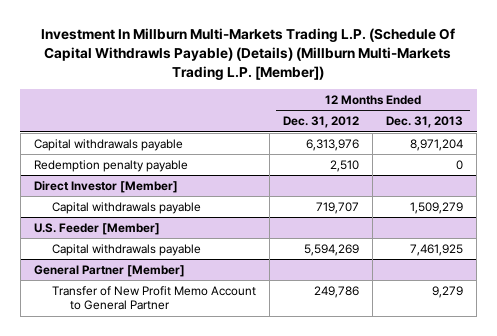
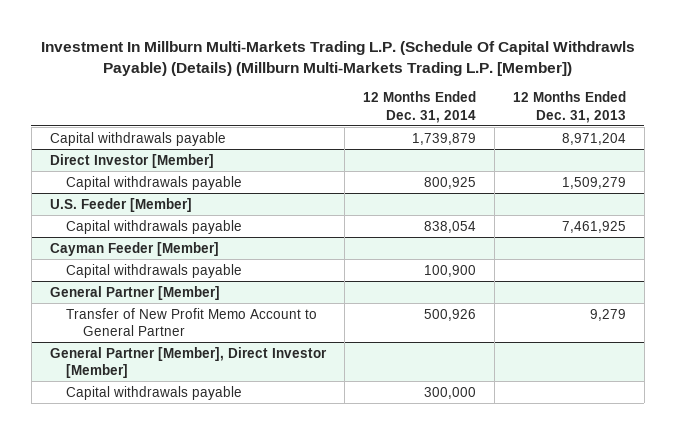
[283,116,360,129] Dec. 31, 2012 -> none
none -> [362,91,476,123] 12 Months Ended Dec. 31, 2014
[33,160,188,173] Redemption penalty payable -> none
none -> [49,241,219,256] Cayman Feeder [Member]
none -> [66,263,243,278] Capital withdrawals payable
none -> [49,346,327,378] General Partner [Member], Direct Investor [Member]
none -> [66,385,243,400] Capital withdrawals payable

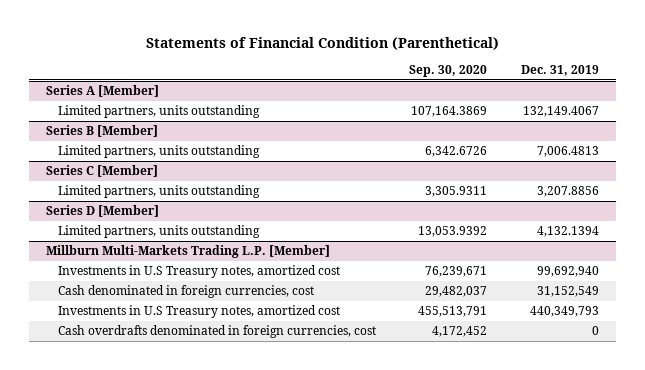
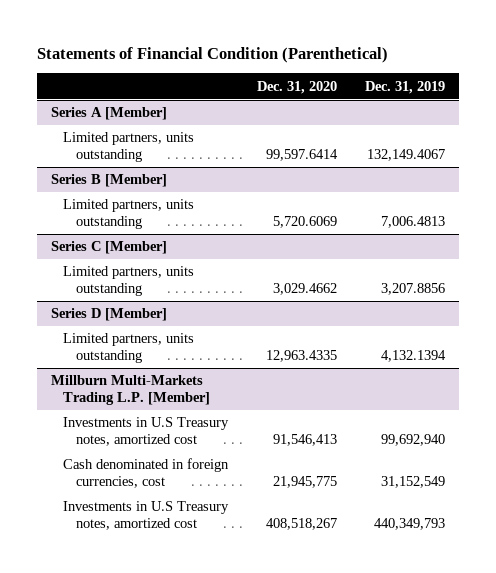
[409,65,488,78] Sep. 30, 2020 -> none
none -> [256,80,337,94] Dec. 31, 2020
[57,325,376,339] Cash overdrafts denominated in foreign currencies, cost -> none

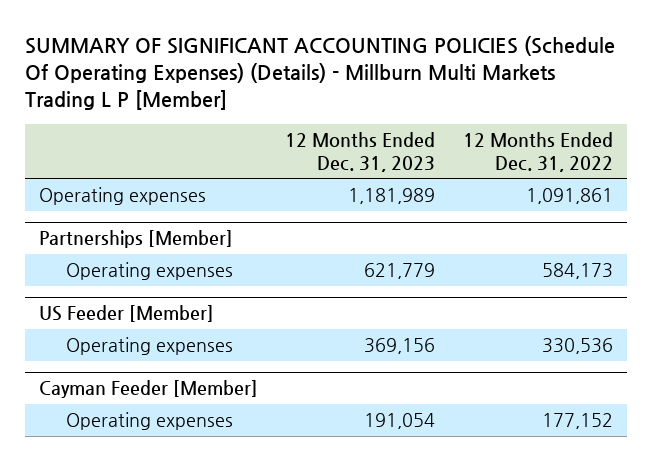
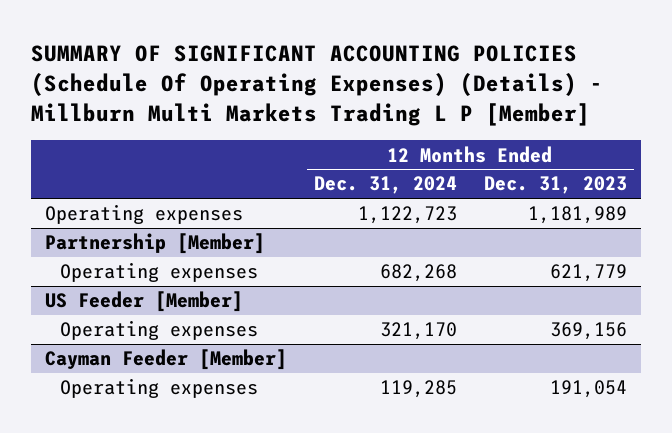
[463,132,614,172] 12 Months Ended Dec. 31, 2022 -> none
none -> [313,176,457,195] Dec. 31, 2024
[38,230,233,249] Partnerships [Member] -> [44,233,265,255] Partnership [Member]

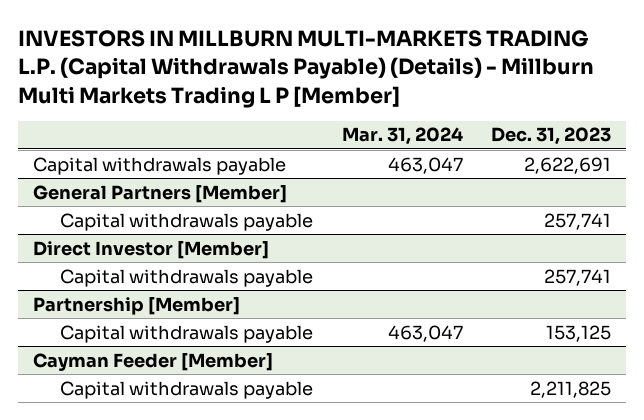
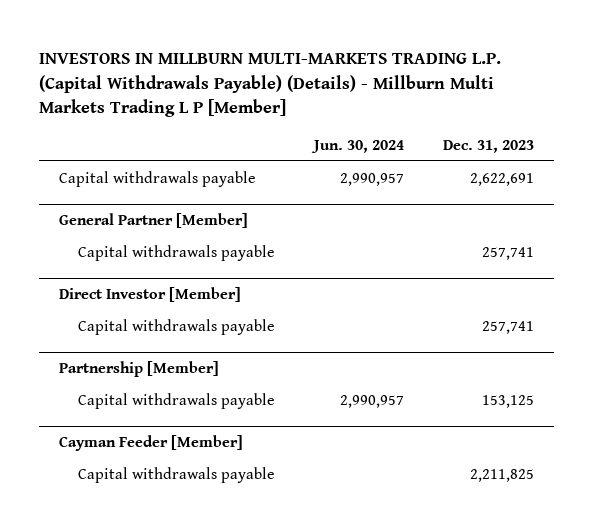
[341,127,463,146] Mar. 31, 2024 -> none
none -> [311,139,405,153] Jun. 30, 2024
[32,184,287,203] General Partners [Member] -> [59,212,249,228] General Partner [Member]

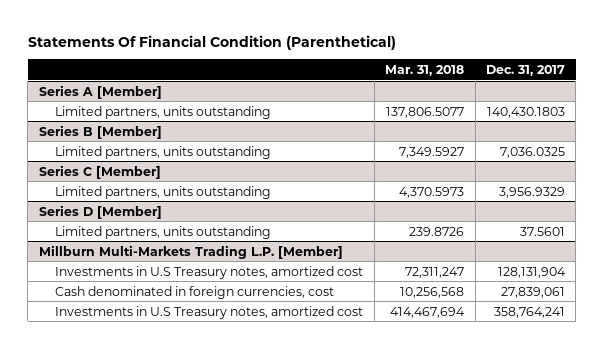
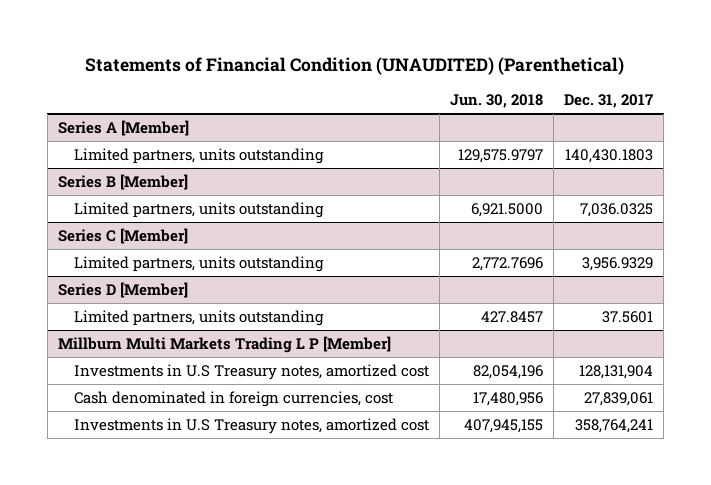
[27,34,396,50] Statements Of Financial Condition (Parenthetical) -> [85,56,625,75] Statements of Financial Condition (UNAUDITED) (Parenthetical)
[385,64,465,76] Mar. 31, 2018 -> none
none -> [450,94,544,109] Jun. 30, 2018
[38,244,343,259] Millburn Multi-Markets Trading L.P. [Member] -> [57,336,391,354] Millburn Multi Markets Trading L P [Member]

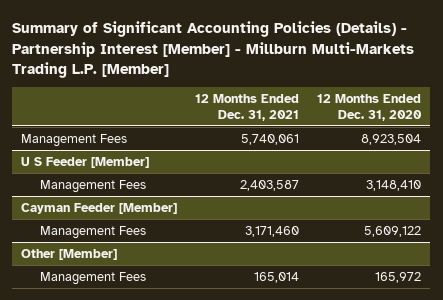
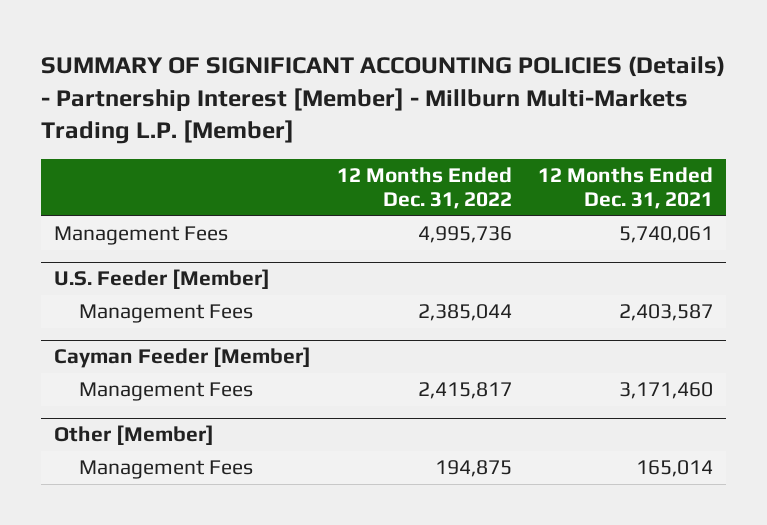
[12,21,415,79] Summary of Significant Accounting Policies (Details) - Partnership Interest [Member] - Millburn Multi-Markets Trading L.P. [Member] -> [40,56,725,144] SUMMARY OF SIGNIFICANT ACCOUNTING POLICIES (Details) - Partnership Interest [Member] - Millburn Multi-Markets Trading L.P. [Member]
[317,94,423,121] 12 Months Ended Dec. 31, 2020 -> none
none -> [336,166,512,210] 12 Months Ended Dec. 31, 2022
[21,156,150,168] U S Feeder [Member] -> [53,269,270,290] U.S. Feeder [Member]

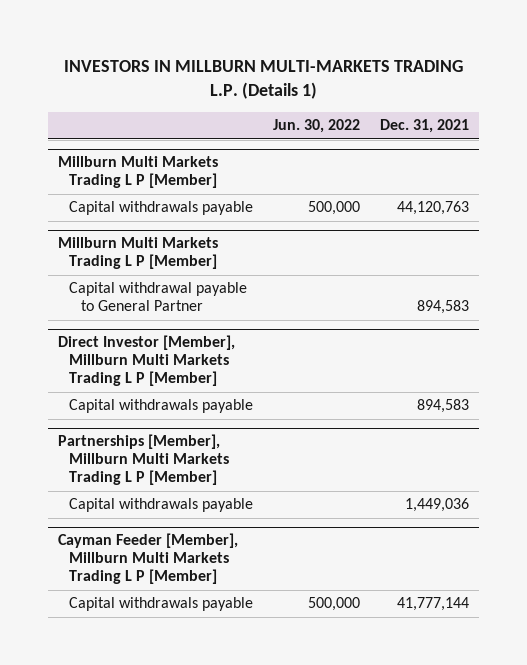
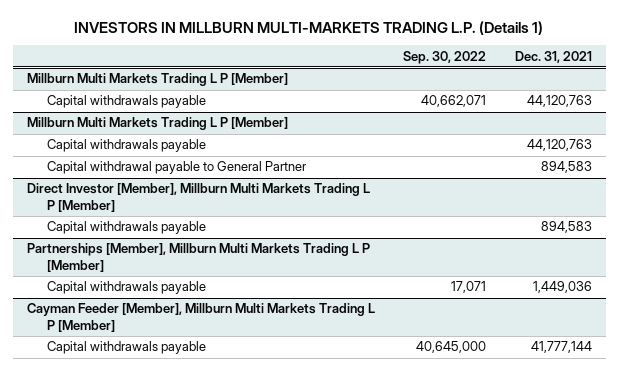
[273,119,361,134] Jun. 30, 2022 -> none
none -> [403,50,487,64] Sep. 30, 2022
none -> [47,139,207,153] Capital withdrawals payable

